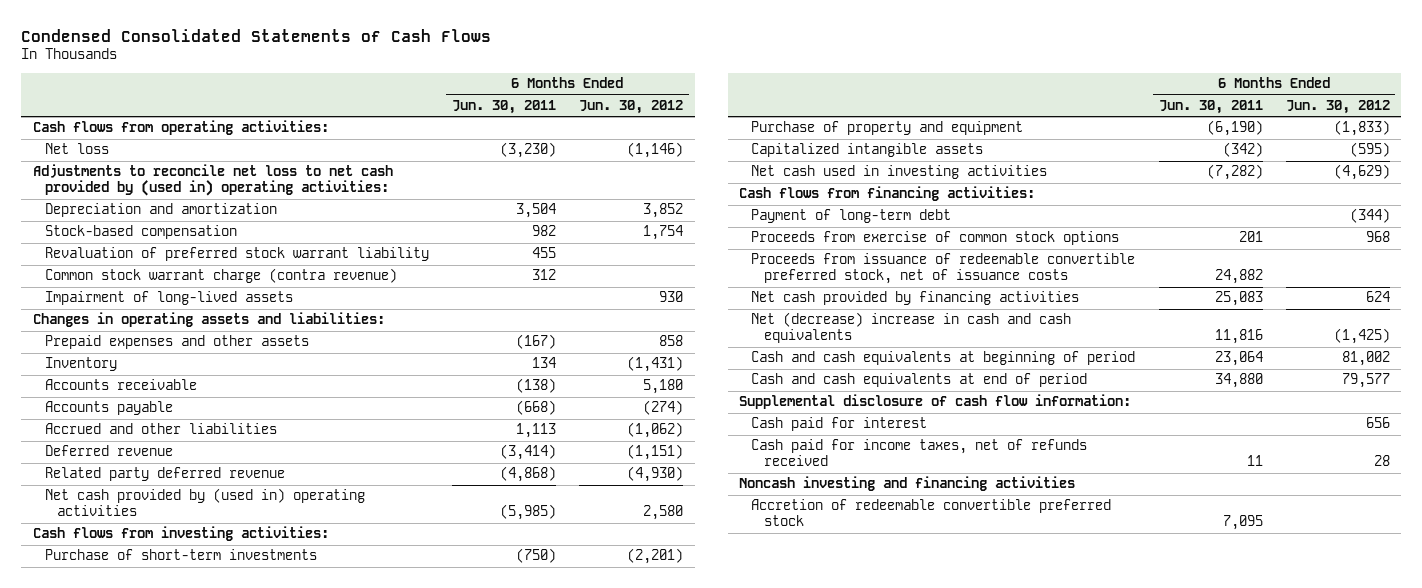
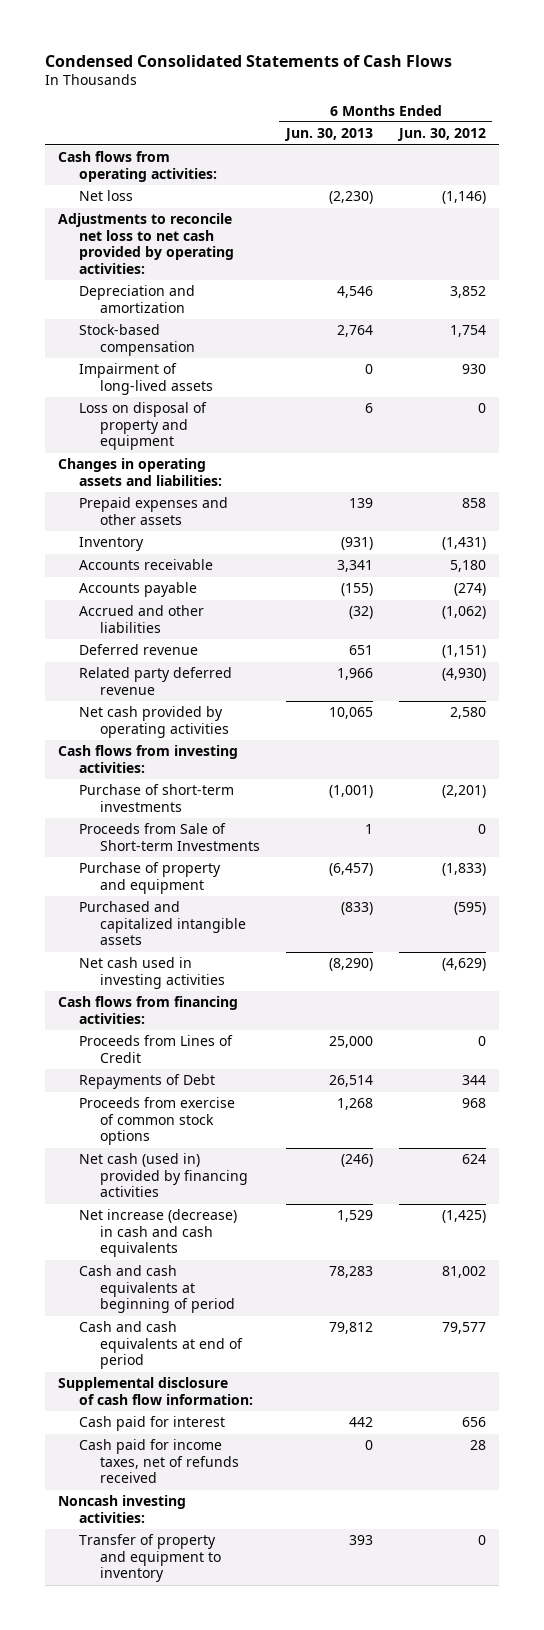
[451,99,556,114] Jun. 30, 2011 -> none
none -> [283,128,373,142] Jun. 30, 2013
[32,164,393,197] Adjustments to reconcile net loss to net cash provided by (used in) operating activities: -> [57,213,235,274] Adjustments to reconcile net loss to net cash provided by operating activities:
[44,247,429,262] Revaluation of preferred stock warrant liability -> none
[44,268,397,284] Common stock warrant charge (contra revenue) -> none
none -> [79,402,208,451] Loss on disposal of property and equipment
[44,488,365,517] Net cash provided by (used in) operating activities -> [79,706,230,738] Net cash provided by operating activities
none -> [79,823,261,851] Proceeds from Sale of Short-term Investments
[751,143,984,158] Capitalized intangible assets -> [79,901,247,946] Purchased and capitalized intangible assets
[751,209,952,224] Payment of long-term debt -> none
none -> [79,1035,234,1063] Proceeds from Lines of Credit
none -> [79,1074,216,1090] Repayments of Debt
[751,253,1136,285] Proceeds from issuance of redeemable convertible preferred stock, net of issuance costs -> none
[751,291,1080,306] Net cash provided by financing activities -> [79,1153,249,1198] Net cash (used in) provided by financing activities
[751,312,1072,344] Net (decrease) increase in cash and cash equivalents -> [79,1209,238,1258] Net increase (decrease) in cash and cash equivalents
[751,499,1112,527] Accretion of redeemable convertible preferred stock -> none
[739,476,1076,492] Noncash investing and financing activities -> [57,1495,186,1523] Noncash investing activities:
none -> [79,1534,222,1583] Transfer of property and equipment to inventory

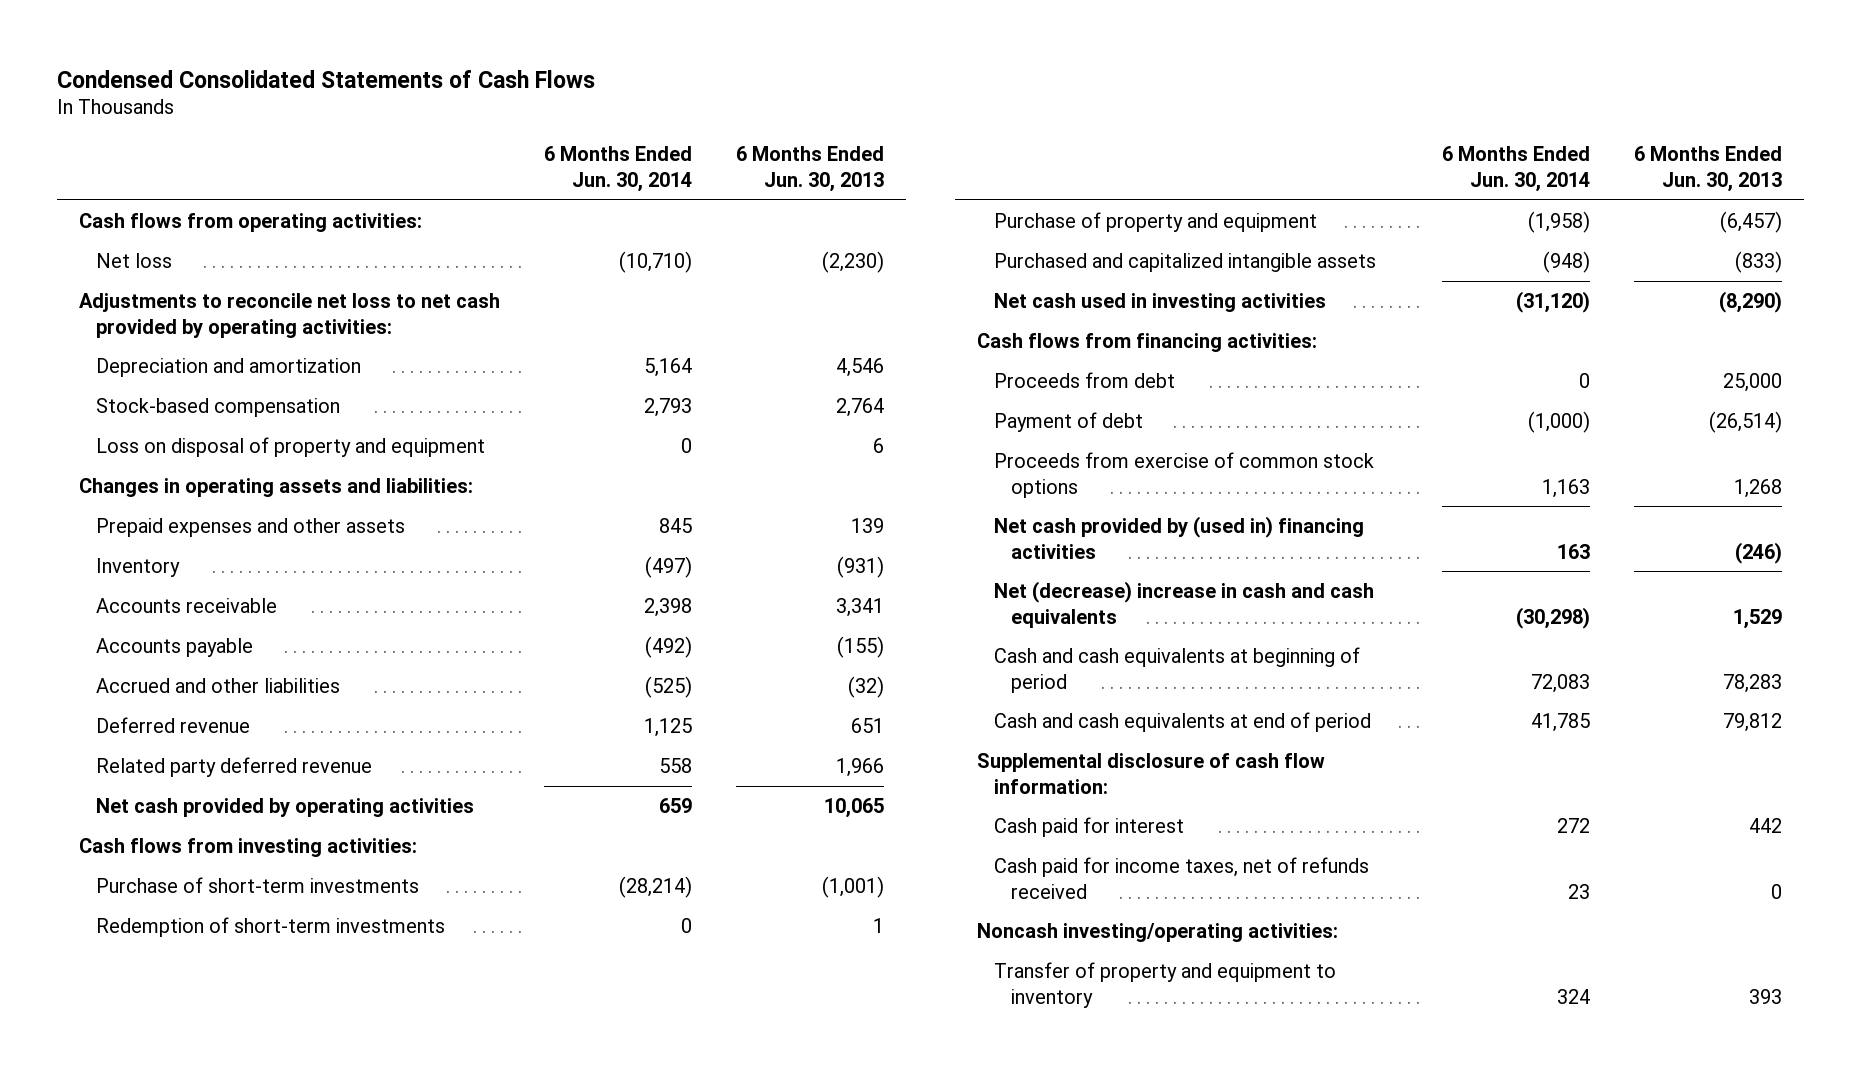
[396,128,486,142] Jun. 30, 2012 -> none
none -> [543,146,692,192] 6 Months Ended Jun. 30, 2014
[79,363,214,395] Impairment of long-lived assets -> none
[79,823,261,851] Proceeds from Sale of Short-term Investments -> [95,916,445,937] Redemption of short-term investments
[79,1035,234,1063] Proceeds from Lines of Credit -> [994,371,1176,388] Proceeds from debt
[79,1074,216,1090] Repayments of Debt -> [994,411,1144,432] Payment of debt
[328,1075,373,1088] 26,514 -> [1709,410,1783,433] (26,514)
[79,1153,249,1198] Net cash (used in) provided by financing activities -> [994,515,1365,559] Net cash provided by (used in) financing activities
[79,1209,238,1258] Net increase (decrease) in cash and cash equivalents -> [994,580,1375,628] Net (decrease) increase in cash and cash equivalents
[57,1495,186,1523] Noncash investing activities: -> [977,922,1339,942] Noncash investing/operating activities:

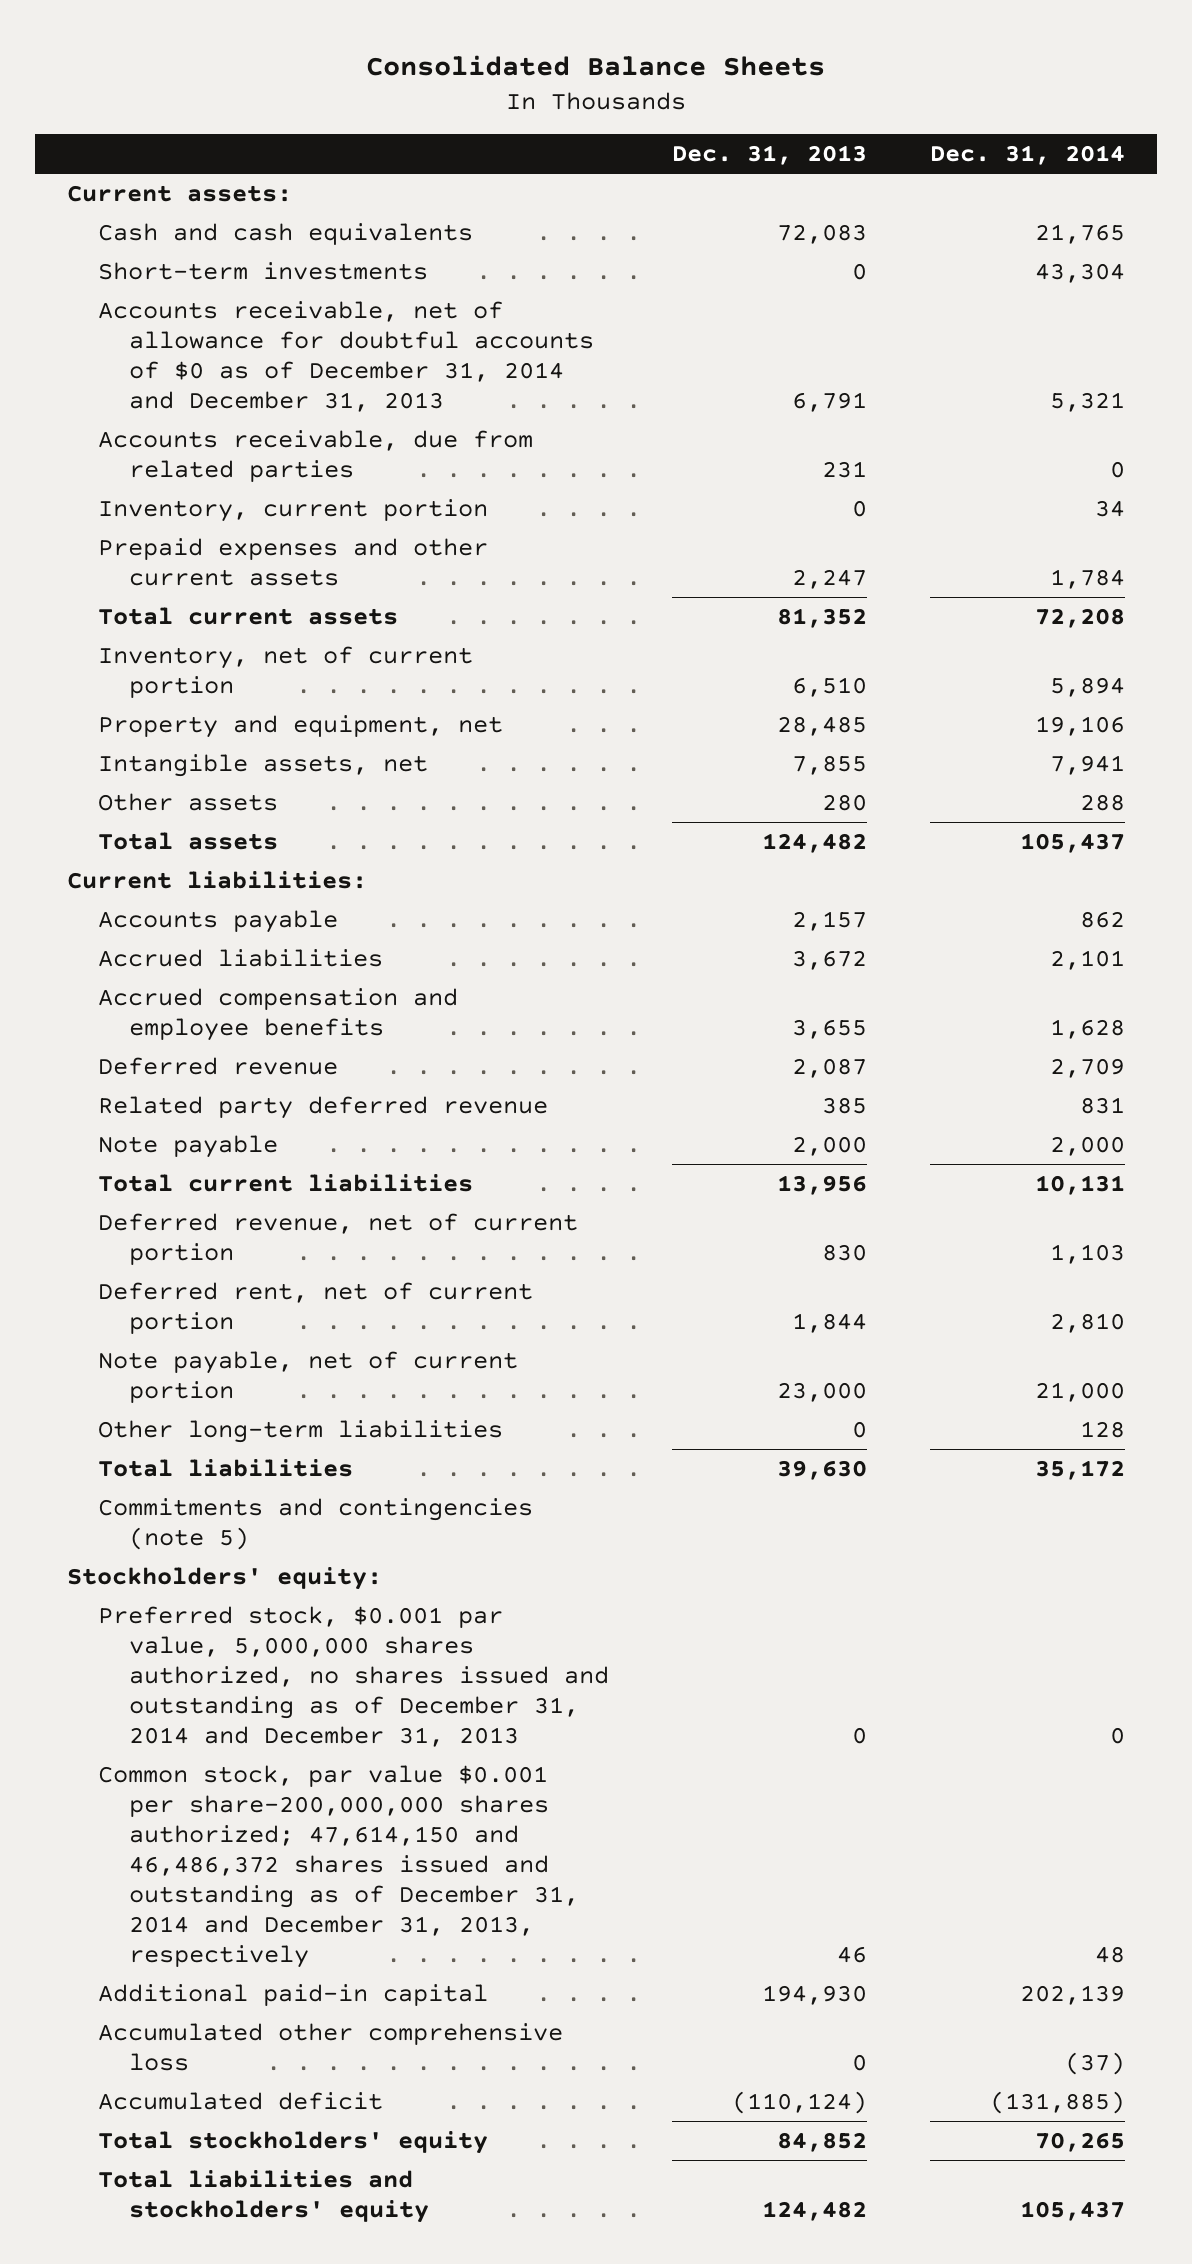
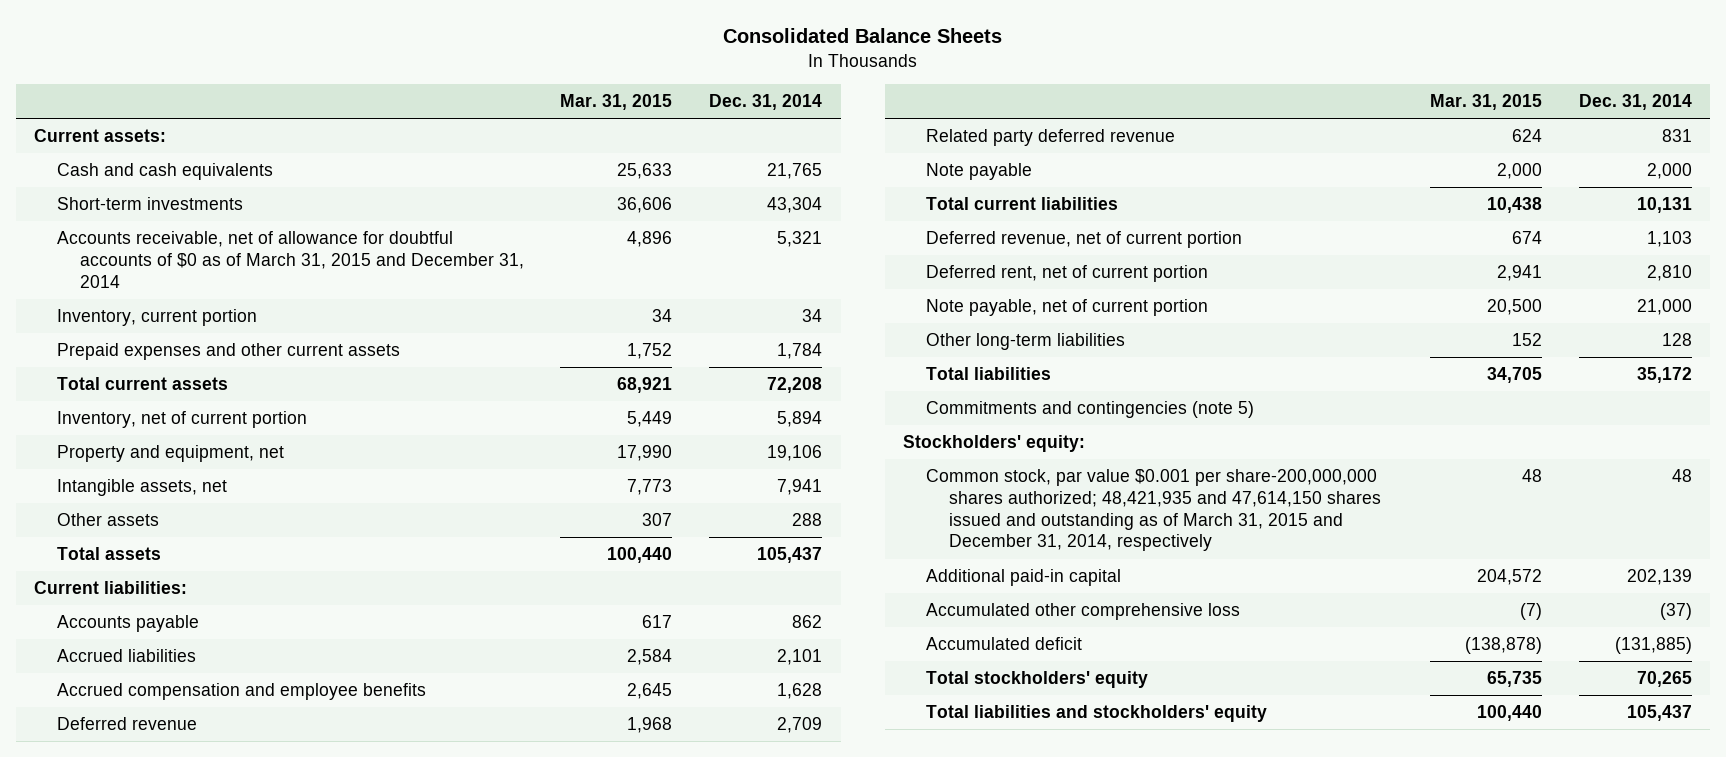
[672,145,868,166] Dec. 31, 2013 -> none
none -> [560,94,673,111] Mar. 31, 2015
[98,429,534,482] Accounts receivable, due from related parties -> none
[98,300,595,413] Accounts receivable, net of allowance for doubtful accounts of $0 as of December 31, 2014 and December 31, 2013 -> [56,231,524,288] Accounts receivable, net of allowance for doubtful accounts of $0 as of March 31, 2015 and December 31, 2014
[98,1605,610,1748] Preferred stock, $0.001 par value, 5,000,000 shares authorized, no shares issued and outstanding as of December 31, 2014 and December 31, 2013 -> none
[98,1764,580,1969] Common stock, par value $0.001 per share-200,000,000 shares authorized; 47,614,150 and 46,486,372 shares issued and outstanding as of December 31, 2014 and December 31, 2013, respectively -> [925,469,1381,552] Common stock, par value $0.001 per share-200,000,000 shares authorized; 48,421,935 and 47,614,150 shares issued and outstanding as of March 31, 2015 and December 31, 2014, respectively

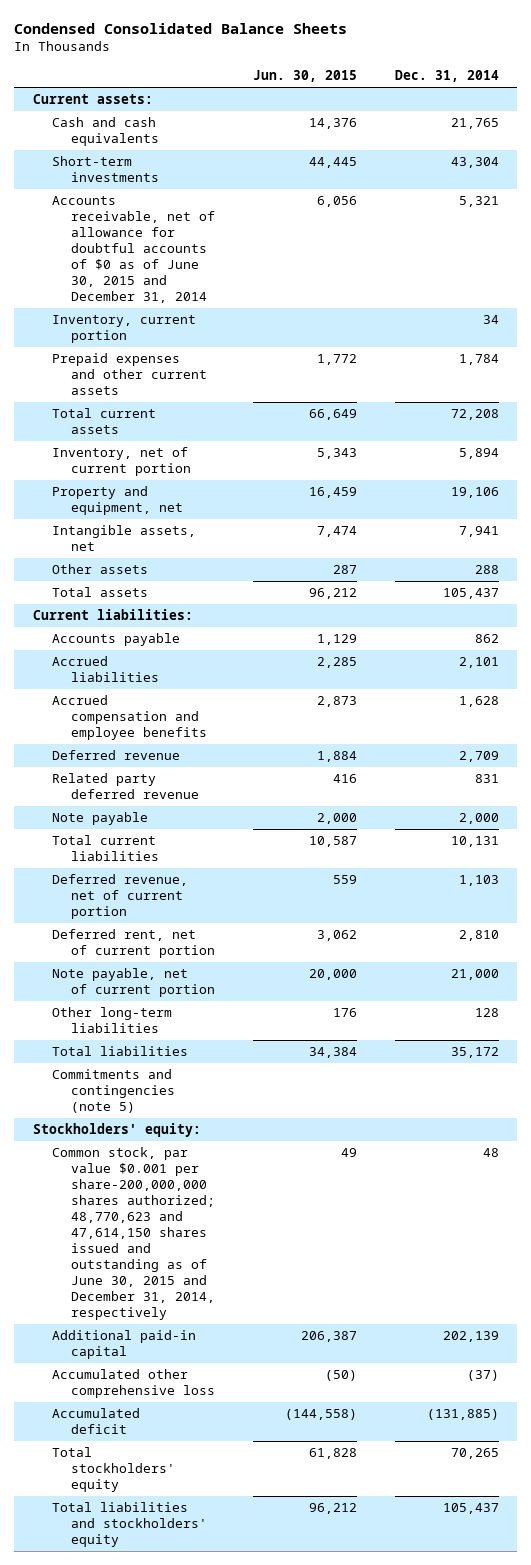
[722,27,1002,43] Consolidated Balance Sheets -> [13,22,347,34] Condensed Consolidated Balance Sheets
[560,94,673,111] Mar. 31, 2015 -> none
none -> [252,70,357,83] Jun. 30, 2015
[56,231,524,288] Accounts receivable, net of allowance for doubtful accounts of $0 as of March 31, 2015 and December 31, 2014 -> [51,196,216,304] Accounts receivable, net of allowance for doubtful accounts of $0 as of June 30, 2015 and December 31, 2014
[925,469,1381,552] Common stock, par value $0.001 per share-200,000,000 shares authorized; 48,421,935 and 47,614,150 shares issued and outstanding as of March 31, 2015 and December 31, 2014, respectively -> [51,1147,216,1321] Common stock, par value $0.001 per share-200,000,000 shares authorized; 48,770,623 and 47,614,150 shares issued and outstanding as of June 30, 2015 and December 31, 2014, respectively

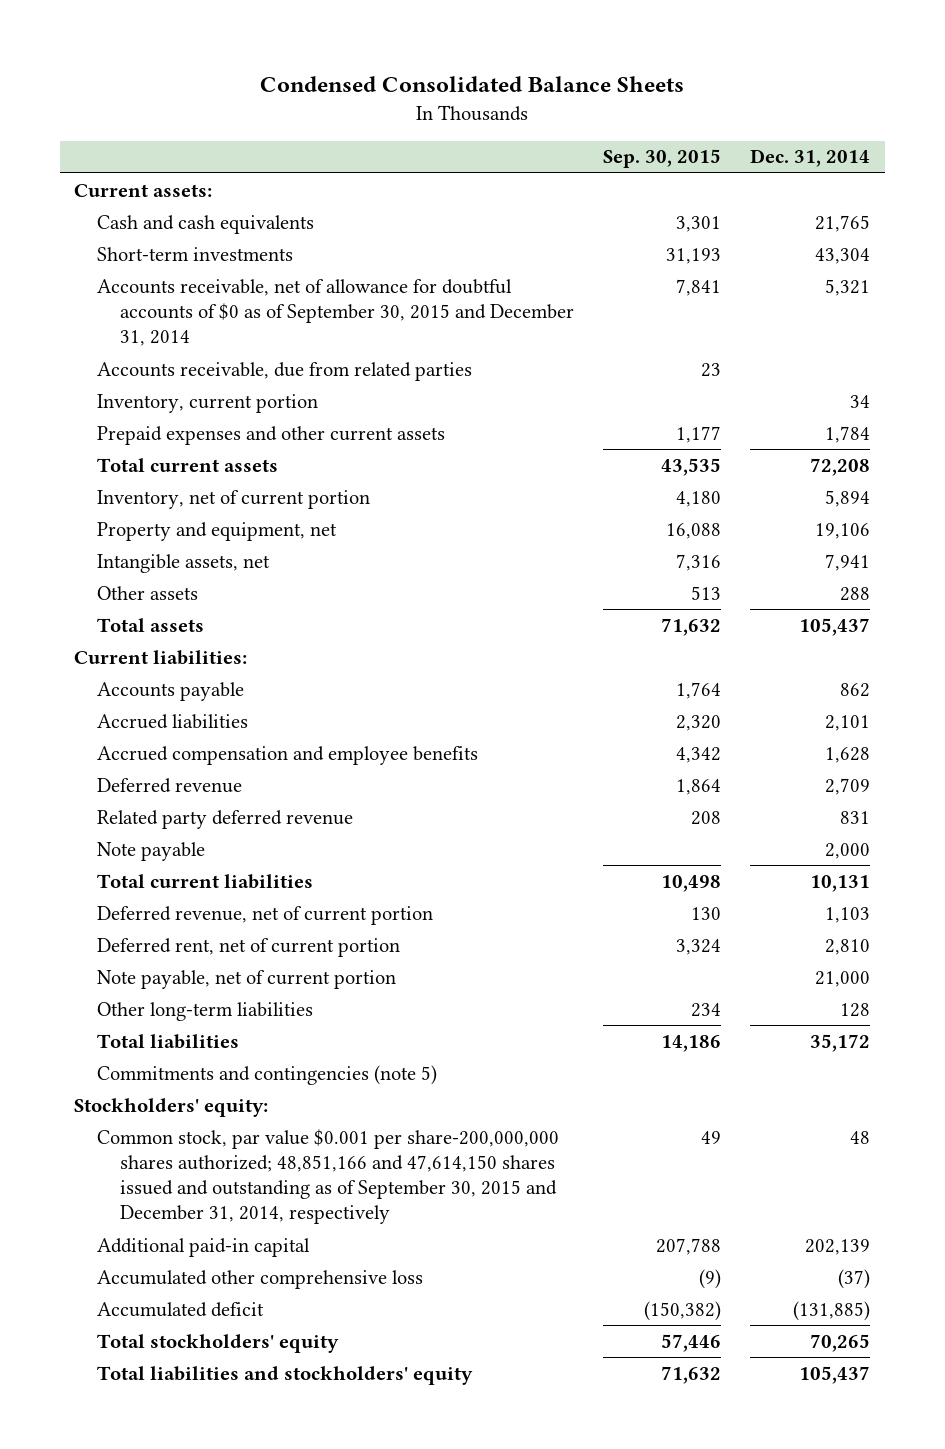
[252,70,357,83] Jun. 30, 2015 -> none
none -> [603,149,722,169] Sep. 30, 2015
[51,196,216,304] Accounts receivable, net of allowance for doubtful accounts of $0 as of June 30, 2015 and December 31, 2014 -> [97,278,575,347] Accounts receivable, net of allowance for doubtful accounts of $0 as of September 30, 2015 and December 31, 2014
none -> [97,361,473,381] Accounts receivable, due from related parties
[51,1147,216,1321] Common stock, par value $0.001 per share-200,000,000 shares authorized; 48,770,623 and 47,614,150 shares issued and outstanding as of June 30, 2015 and December 31, 2014, respectively -> [97,1128,560,1225] Common stock, par value $0.001 per share-200,000,000 shares authorized; 48,851,166 and 47,614,150 shares issued and outstanding as of September 30, 2015 and December 31, 2014, respectively

